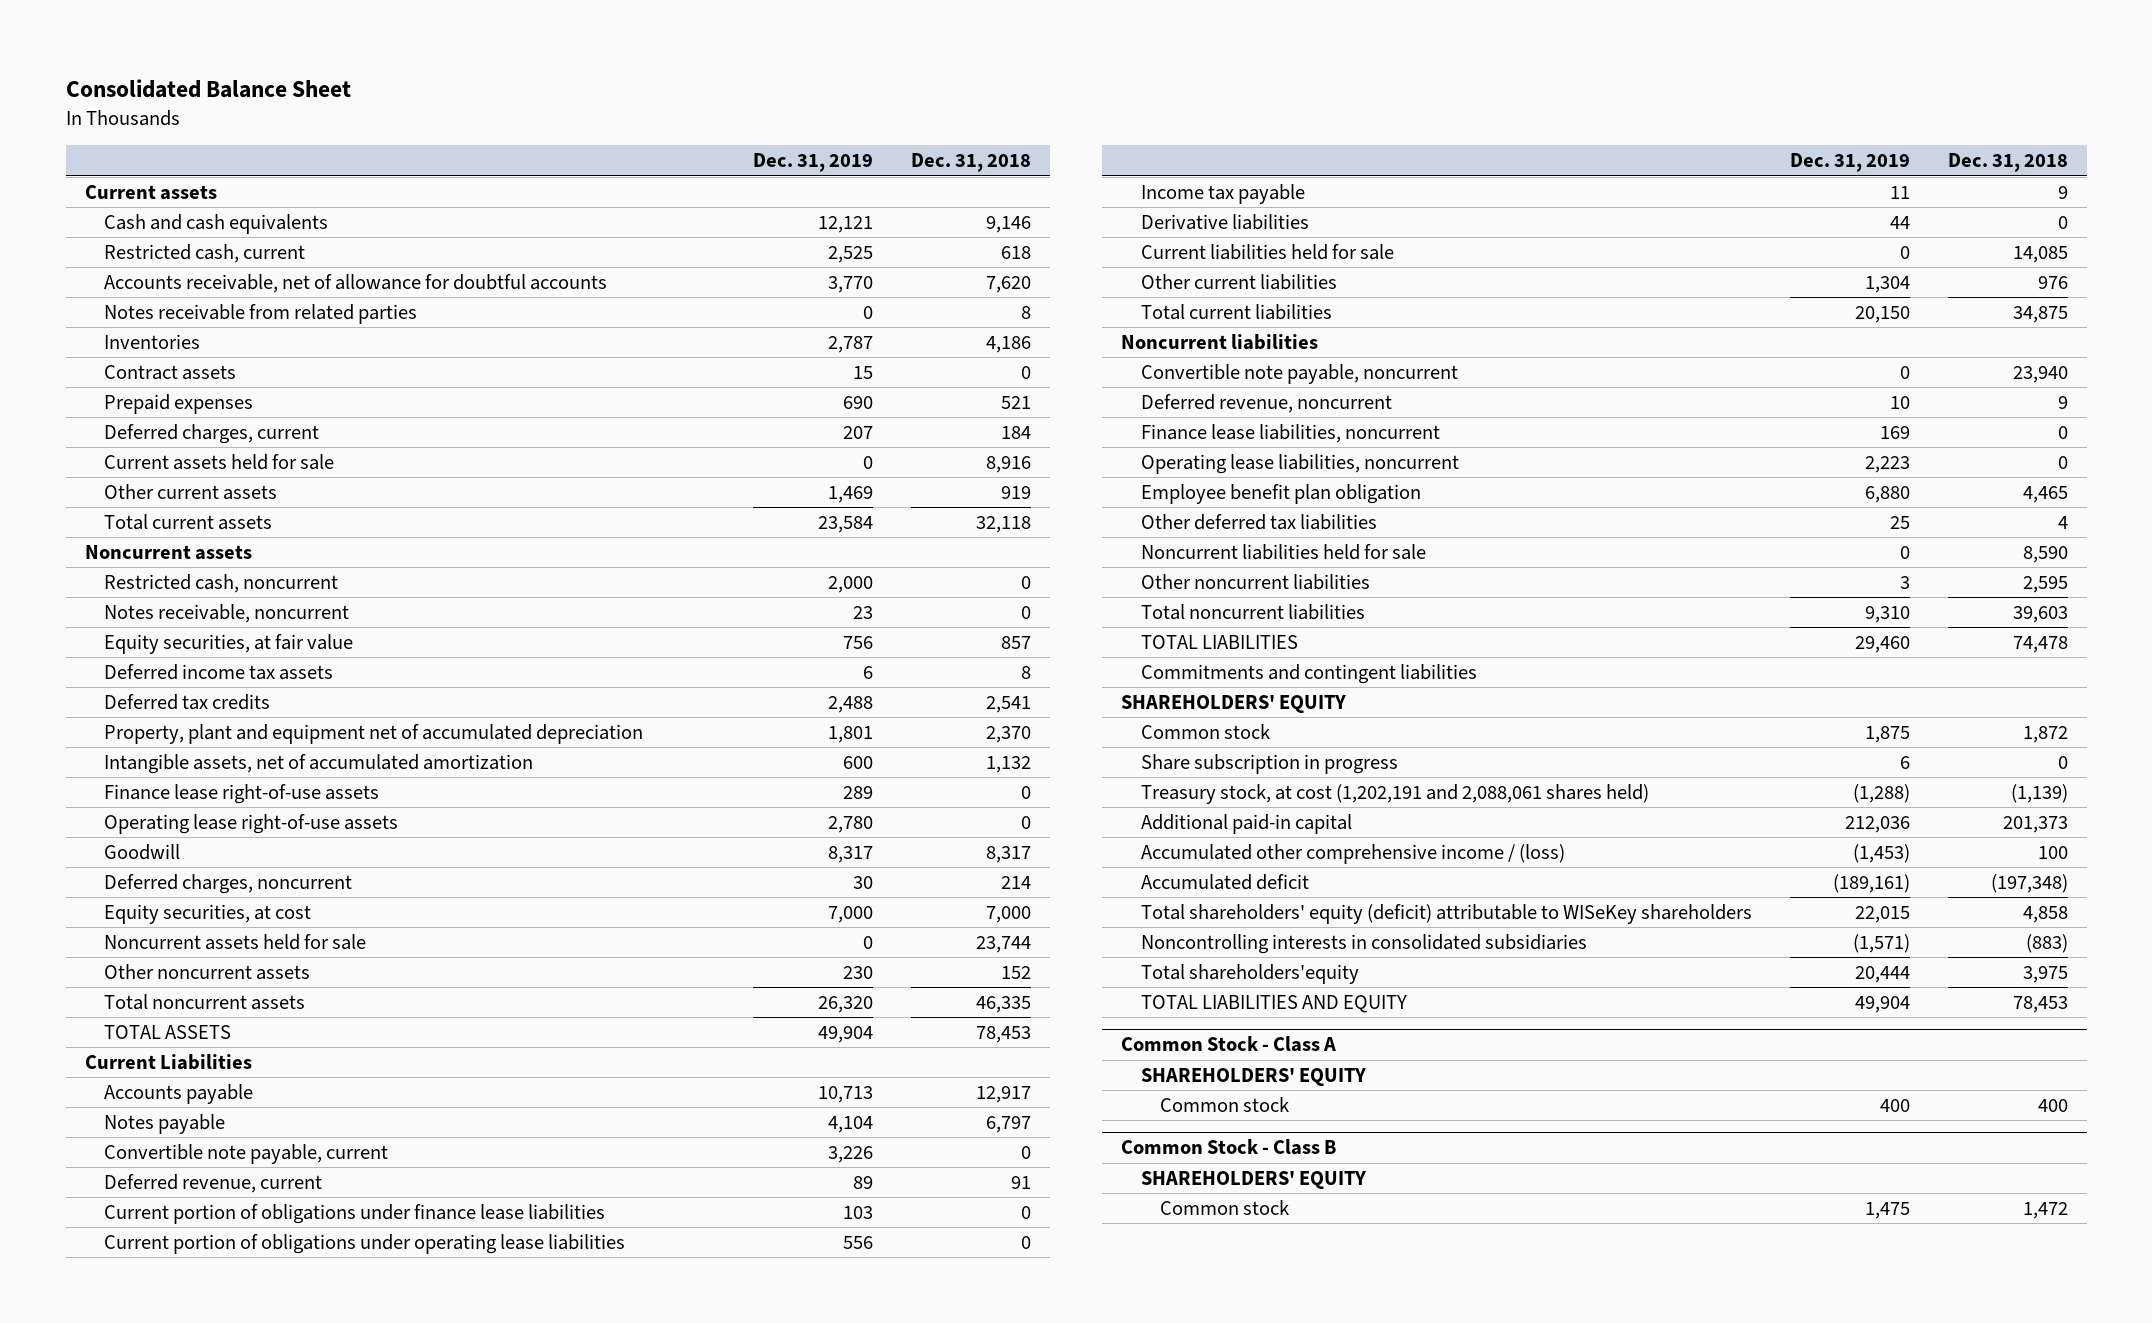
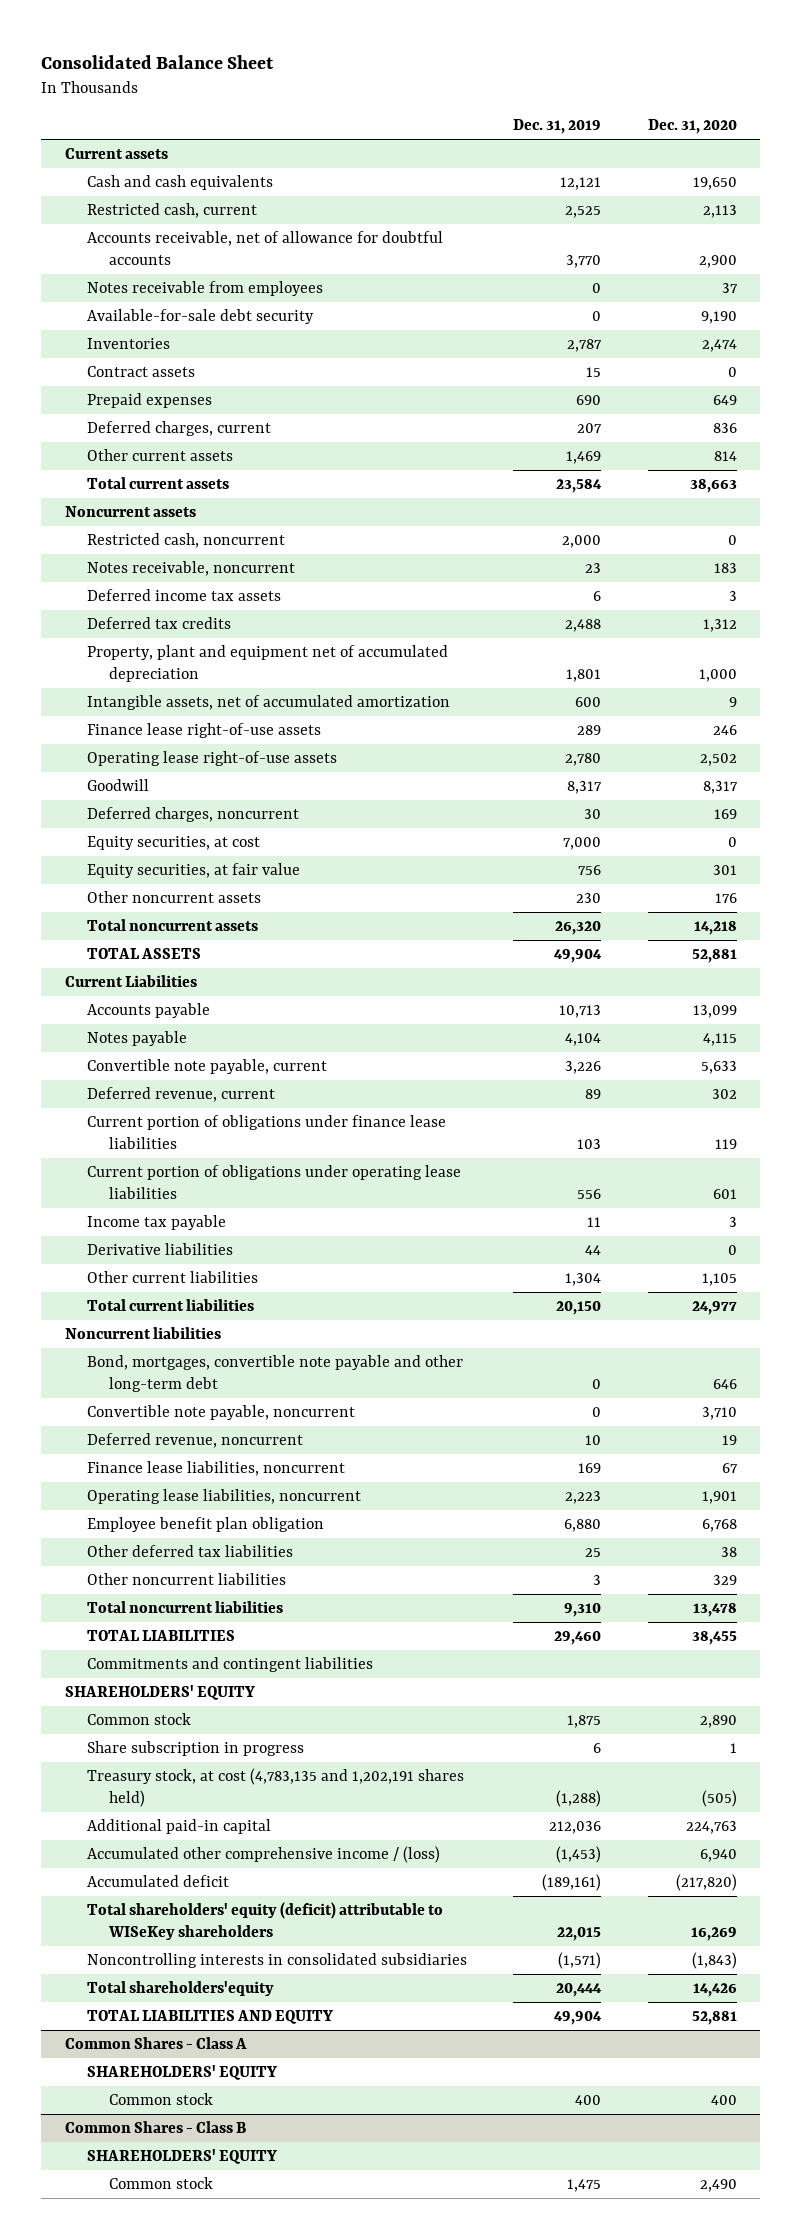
[911,153,1032,173] Dec. 31, 2018 -> none
none -> [647,119,737,135] Dec. 31, 2020
[104,303,418,324] Notes receivable from related parties -> [86,281,323,297] Notes receivable from employees
none -> [86,309,314,325] Available-for-sale debt security
[104,453,335,470] Current assets held for sale -> none
[104,933,367,950] Noncurrent assets held for sale -> none
[104,633,354,654] Equity securities, at fair value -> [86,863,300,879] Equity securities, at fair value
[1140,243,1394,260] Current liabilities held for sale -> none
none -> [86,1355,463,1392] Bond, mortgages, convertible note payable and other long-term debt
[1140,543,1426,560] Noncurrent liabilities held for sale -> none
[1140,783,1649,804] Treasury stock, at cost (1,202,191 and 2,088,061 shares held) -> [86,1768,464,1807] Treasury stock, at cost (4,783,135 and 1,202,191 shares held)
[1120,1036,1336,1053] Common Stock - Class A -> [64,2037,247,2050] Common Shares - Class A
[1120,1139,1336,1156] Common Stock - Class B -> [64,2121,246,2134] Common Shares - Class B

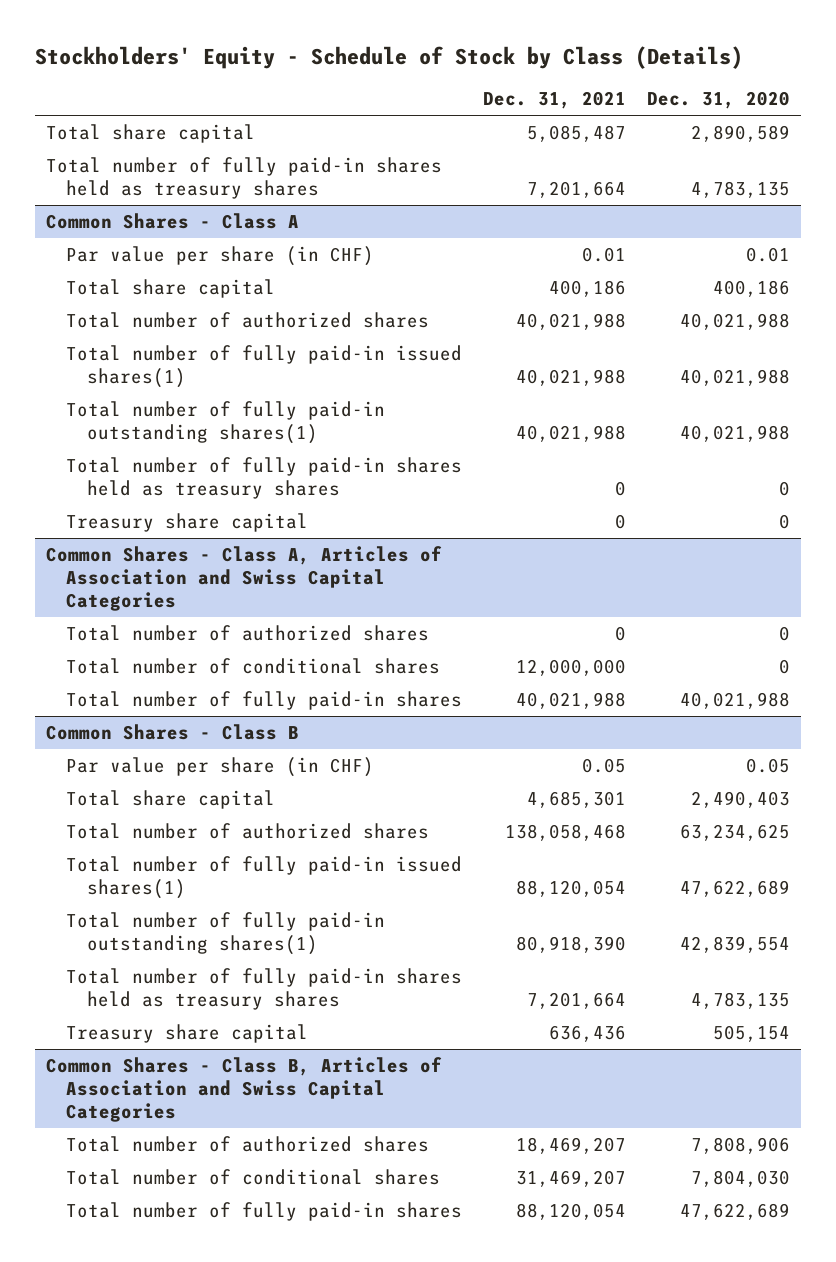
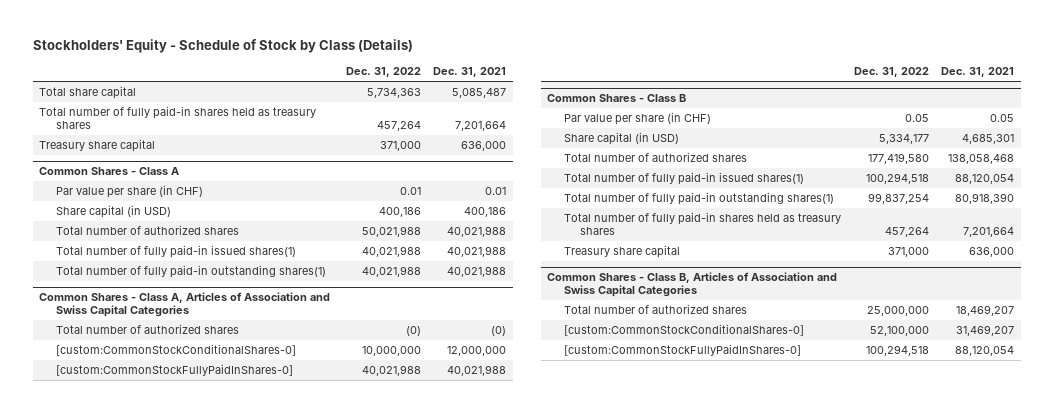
[647,91,791,110] Dec. 31, 2020 -> none
none -> [345,67,421,78] Dec. 31, 2022
none -> [39,138,156,152] Treasury share capital
[66,279,276,299] Total share capital -> [55,204,171,218] Share capital (in USD)
[66,457,463,500] Total number of fully paid-in shares held as treasury shares -> none
[66,513,309,533] Treasury share capital -> none
[615,626,627,642] 0 -> [491,325,507,336] (0)
[66,658,441,675] Total number of conditional shares -> [55,343,296,356] [custom:CommonStockConditionalShares-0]
[66,691,463,711] Total number of fully paid-in shares -> [55,363,293,376] [custom:CommonStockFullyPaidInShares-0]
[66,790,276,810] Total share capital -> [563,131,679,145] Share capital (in USD)
[549,1025,627,1043] 636,436 -> [969,246,1015,257] 636,000
[66,1169,441,1186] Total number of conditional shares -> [563,323,804,336] [custom:CommonStockConditionalShares-0]
[66,1202,463,1222] Total number of fully paid-in shares -> [563,343,801,356] [custom:CommonStockFullyPaidInShares-0]

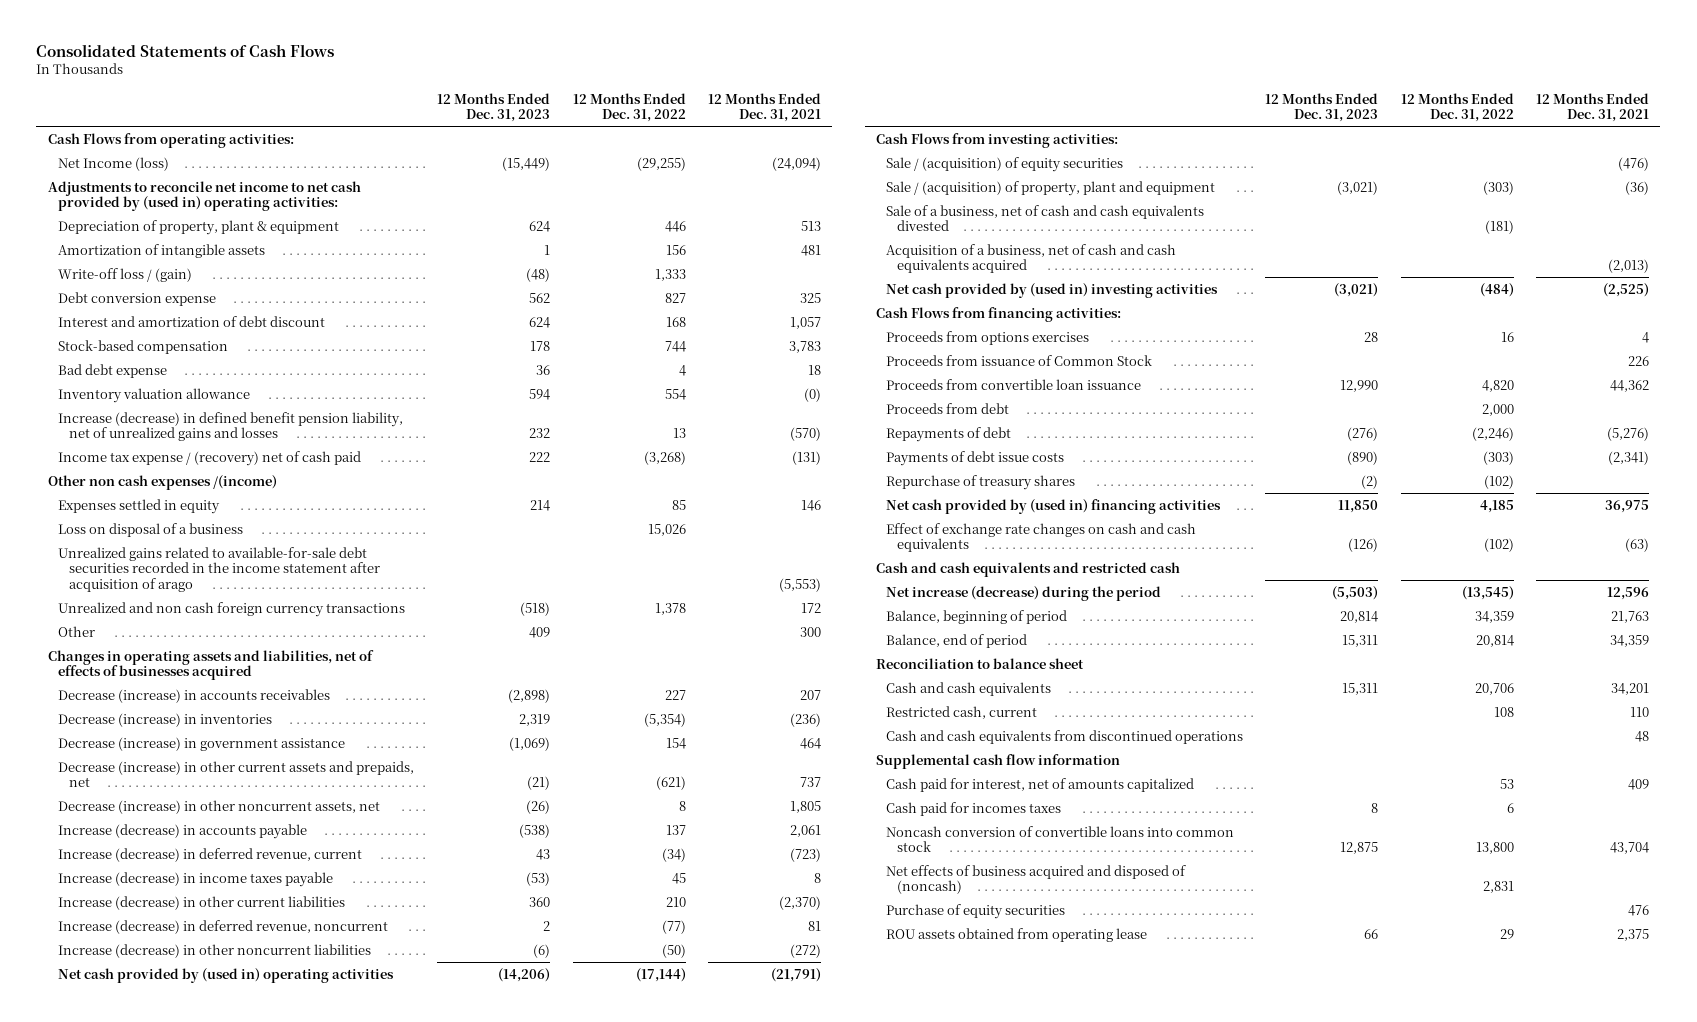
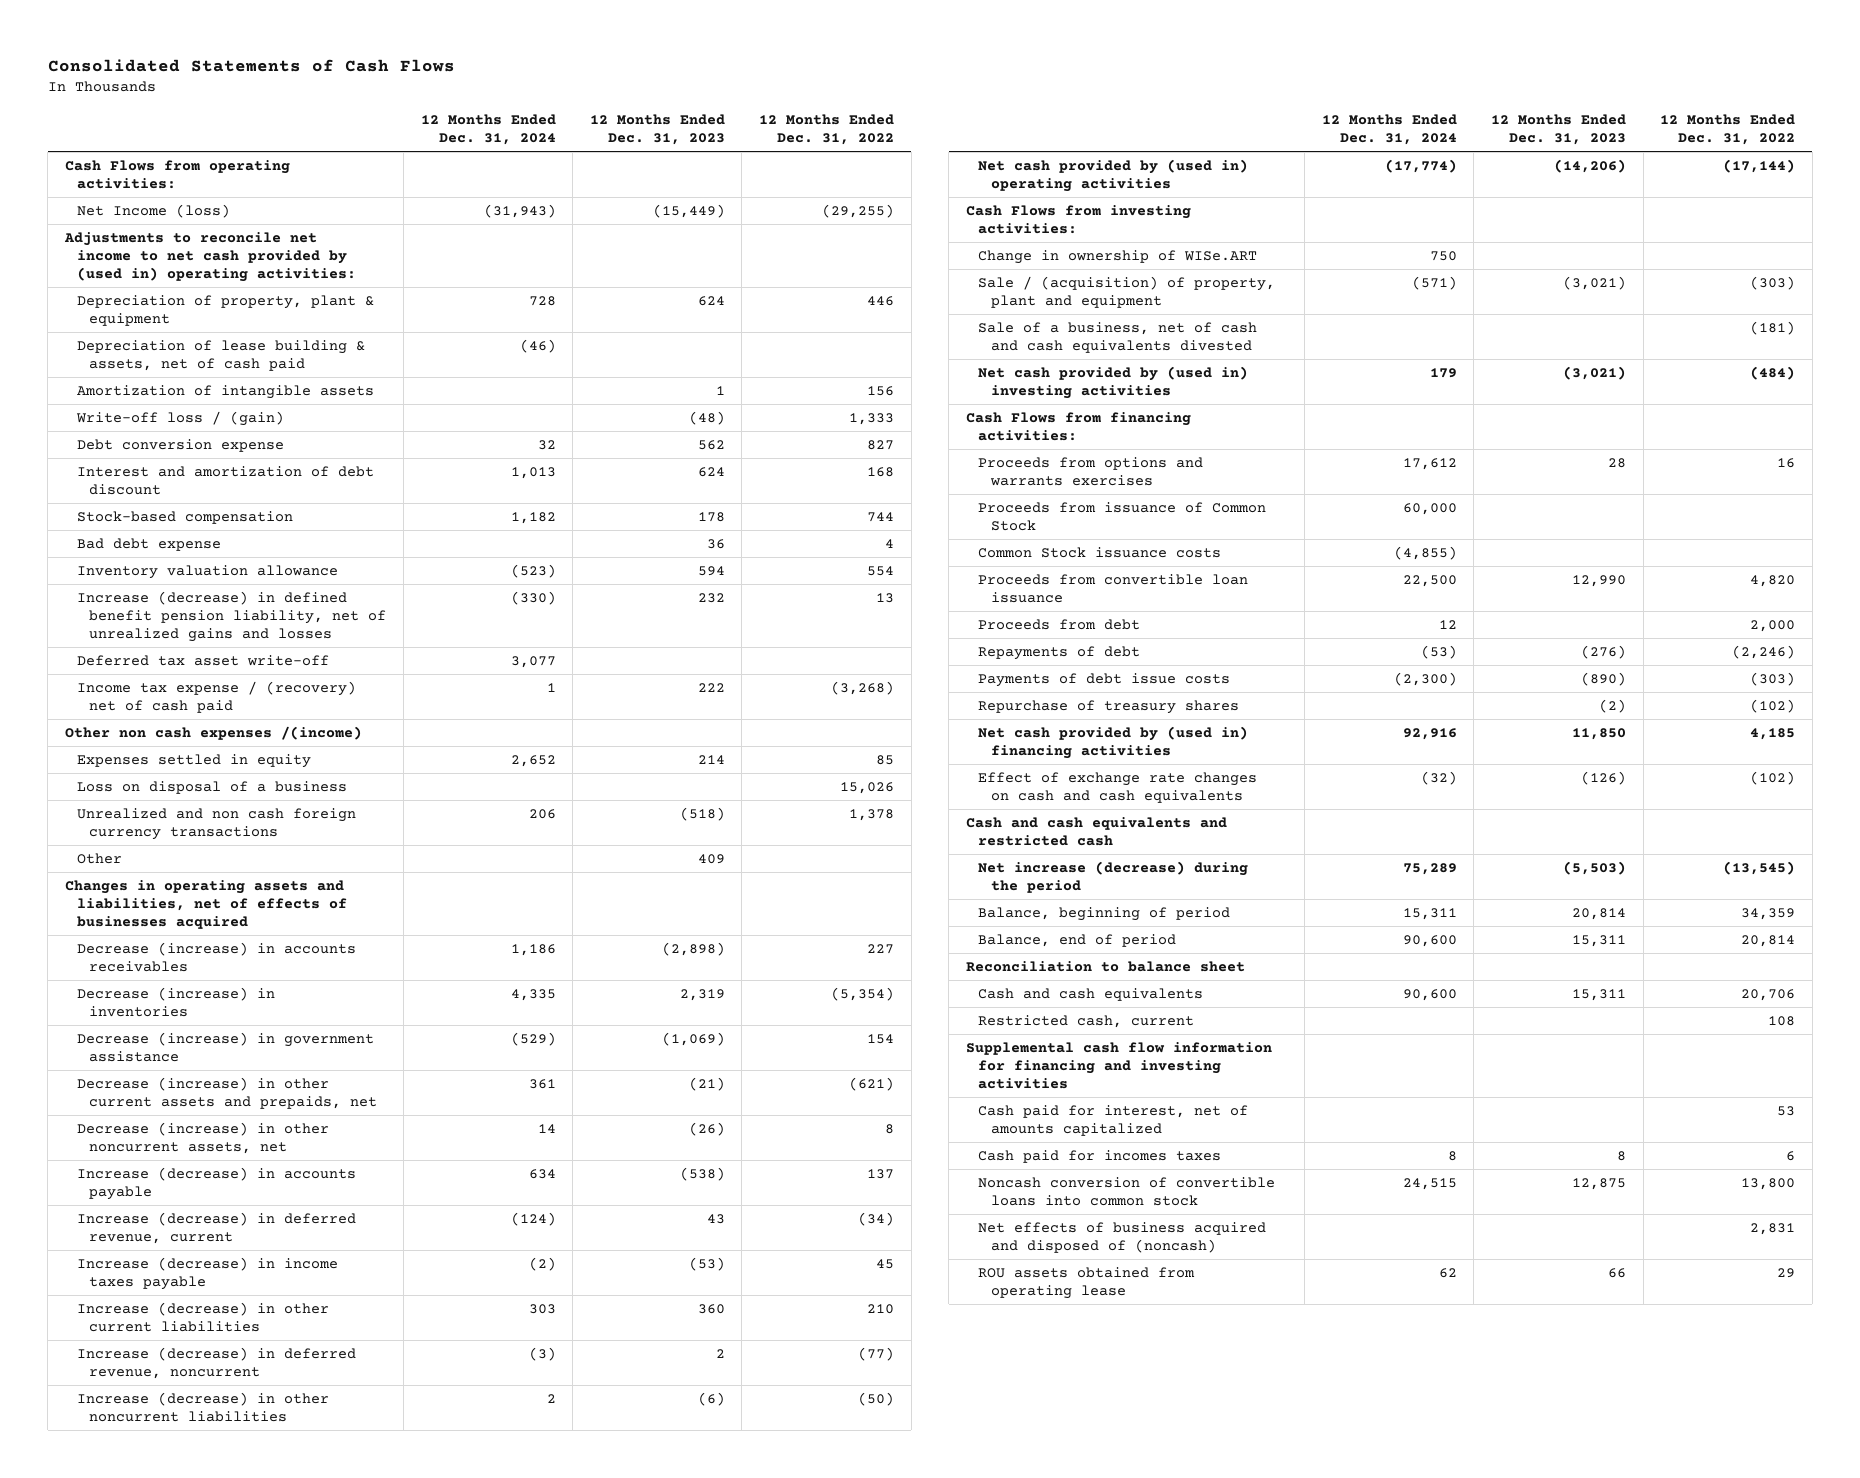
[708,92,822,123] 12 Months Ended Dec. 31, 2021 -> none
none -> [420,114,556,146] 12 Months Ended Dec. 31, 2024
none -> [77,339,366,371] Depreciation of lease building & assets, net of cash paid
none -> [77,654,330,666] Deferred tax asset write-off
[58,546,380,592] Unrealized gains related to available-for-sale debt securities recorded in the income statement after acquisition of arago -> none
[886,156,1124,172] Sale / (acquisition) of equity securities -> none
none -> [978,249,1258,264] Change in ownership of WISe.ART
[886,243,1177,274] Acquisition of a business, net of cash and cash equivalents acquired -> none
[886,330,1090,345] Proceeds from options exercises -> [978,456,1204,486] Proceeds from options and warrants exercises
none -> [978,546,1222,558] Common Stock issuance costs
[886,729,1244,744] Cash and cash equivalents from discontinued operations -> none
[875,753,1120,769] Supplemental cash flow information -> [965,1041,1272,1090] Supplemental cash flow information for financing and investing activities
[886,903,1066,919] Purchase of equity securities -> none

